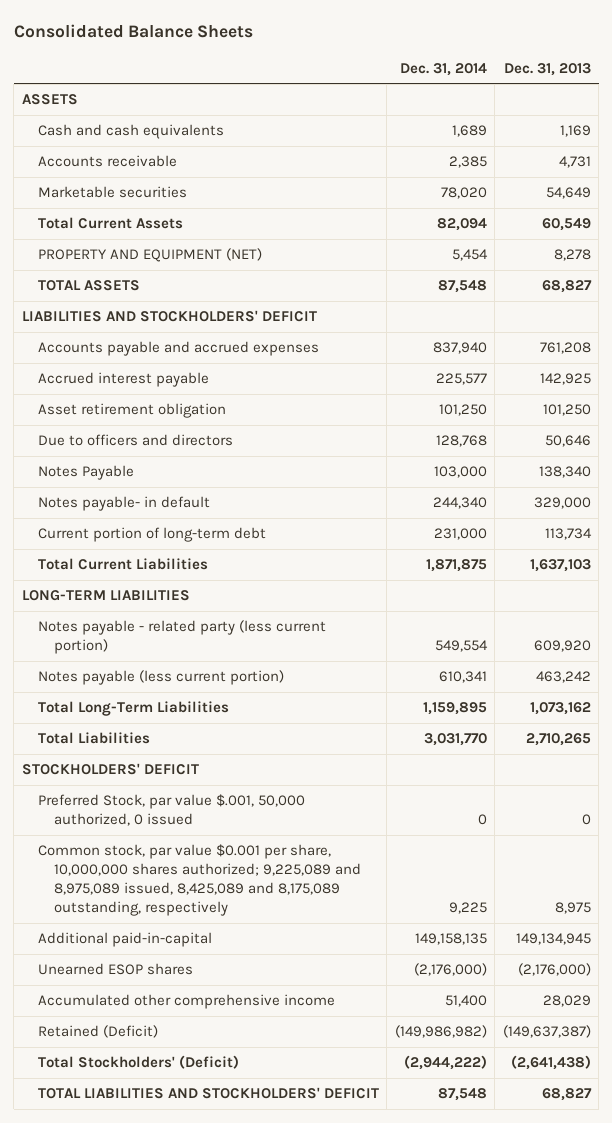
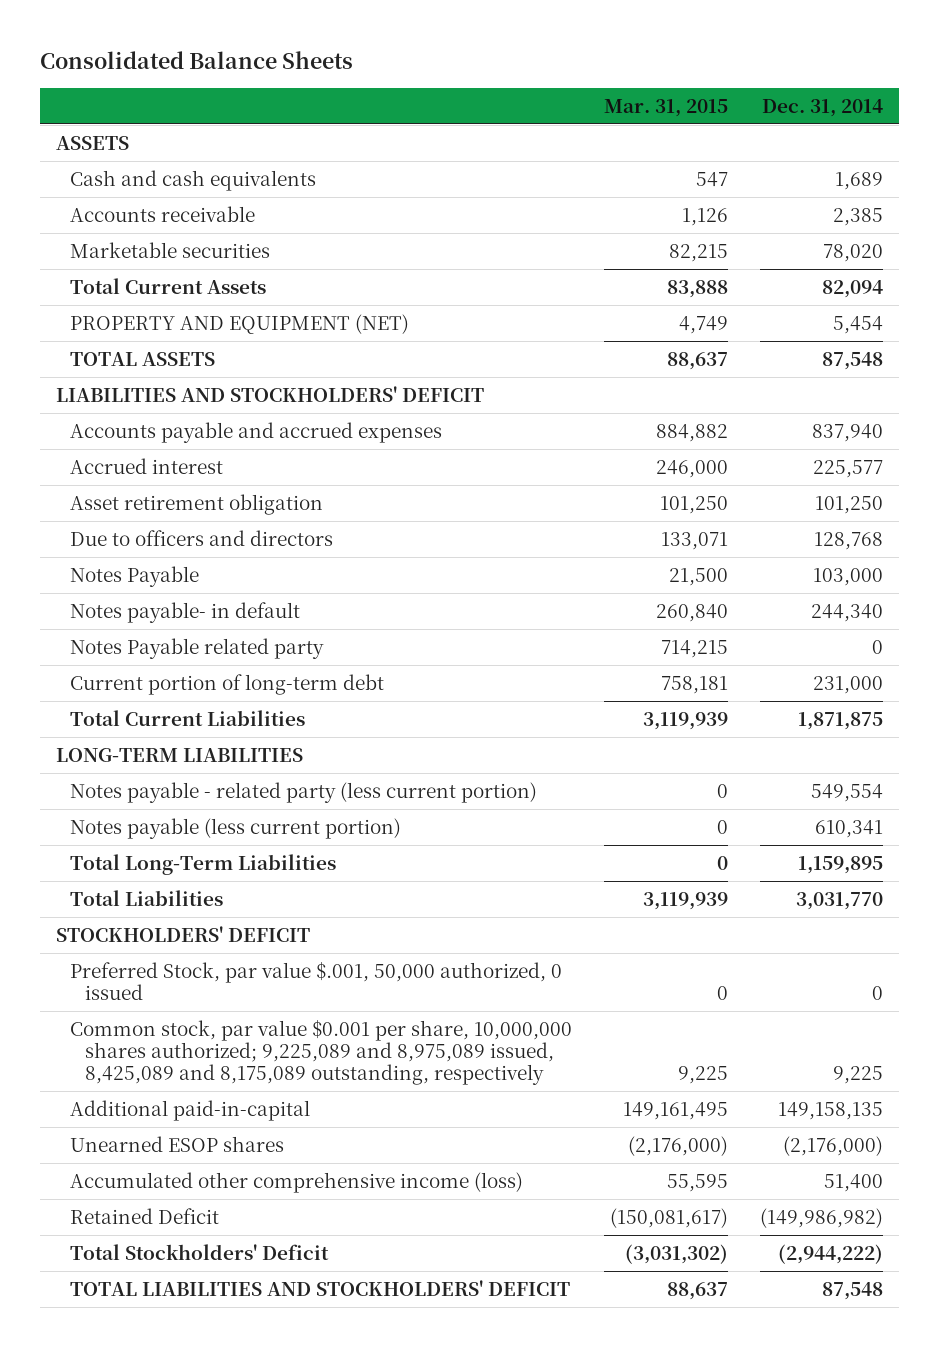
[503,62,591,76] Dec. 31, 2013 -> none
none -> [604,98,729,117] Mar. 31, 2015
[37,372,209,388] Accrued interest payable -> [70,458,224,475] Accrued interest
none -> [70,638,325,660] Notes Payable related party
[37,994,335,1010] Accumulated other comprehensive income -> [70,1172,524,1194] Accumulated other comprehensive income (loss)
[37,1025,158,1039] Retained (Deficit) -> [70,1208,220,1225] Retained Deficit
[37,1055,239,1070] Total Stockholders' (Deficit) -> [70,1244,330,1261] Total Stockholders' Deficit

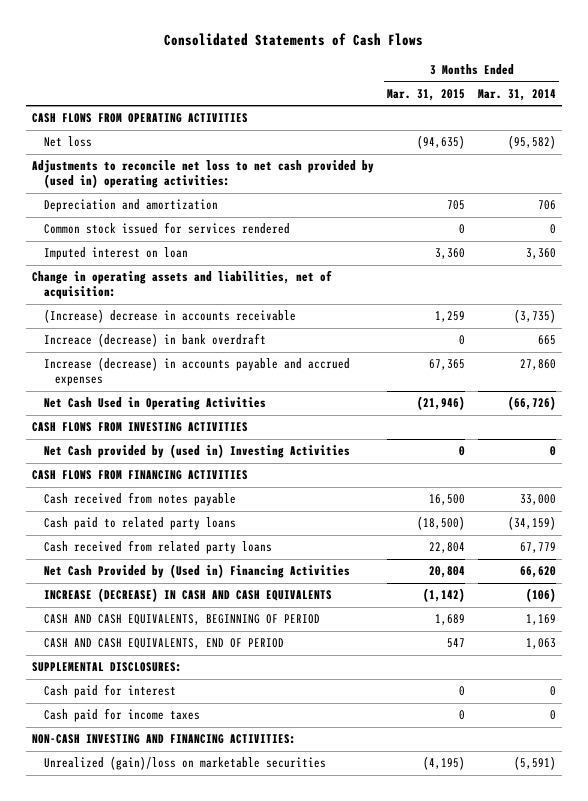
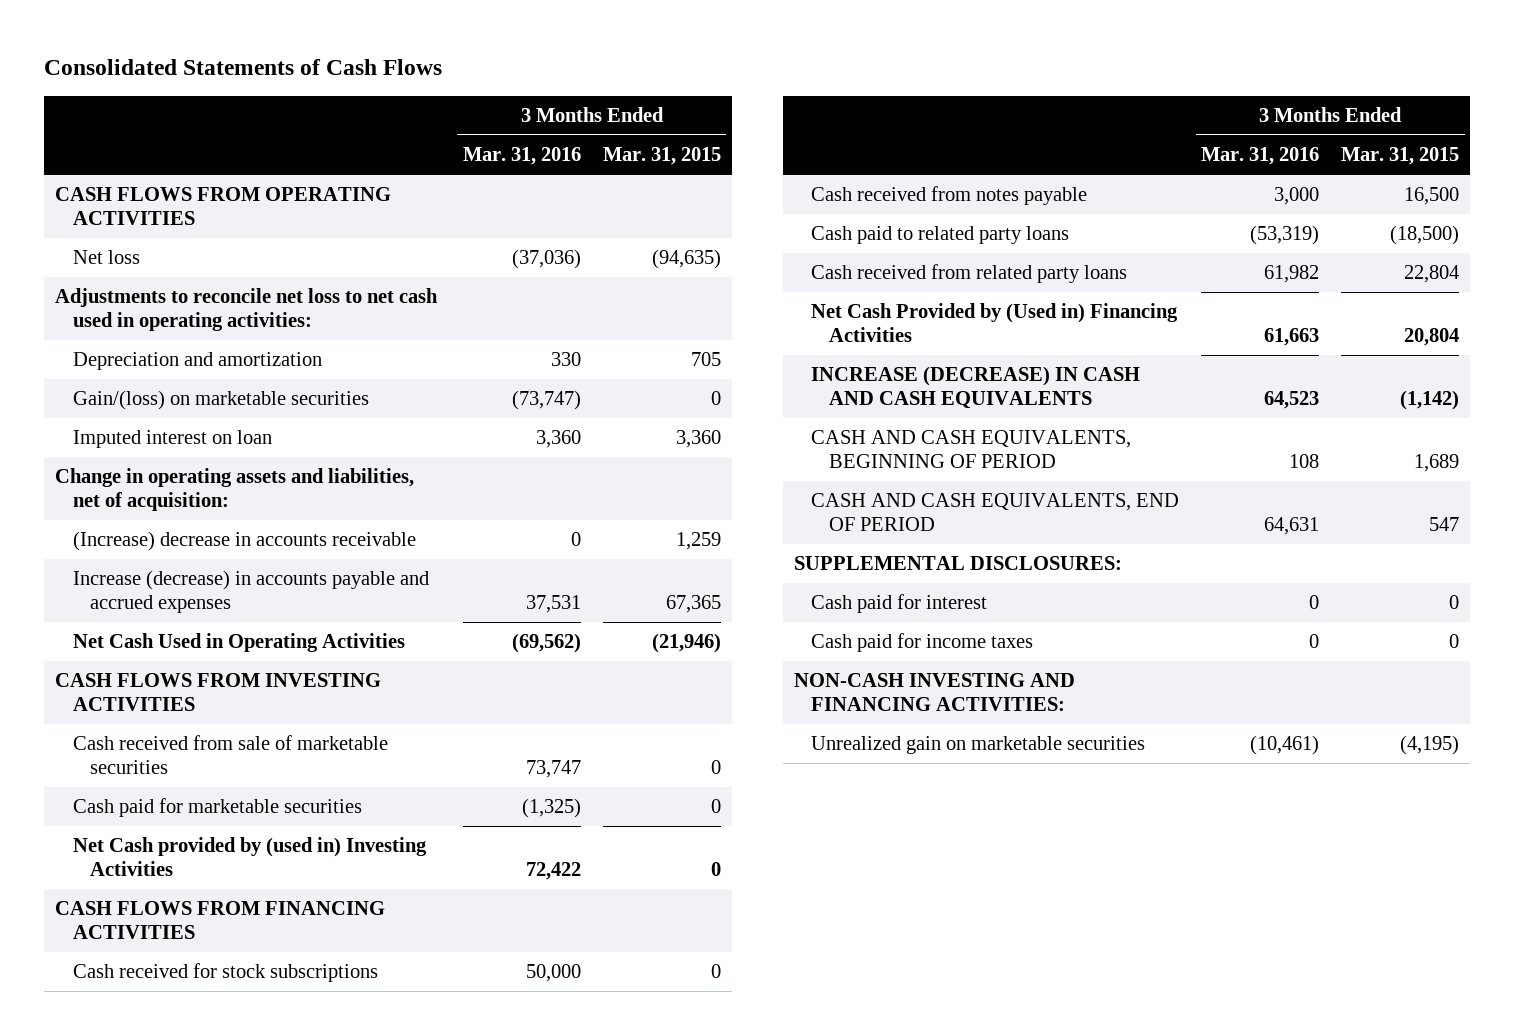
[478,88,557,101] Mar. 31, 2014 -> none
none -> [462,147,581,166] Mar. 31, 2016
[32,160,375,189] Adjustments to reconcile net loss to net cash provided by (used in) operating activities: -> [55,288,439,332] Adjustments to reconcile net loss to net cash used in operating activities:
[43,222,290,235] Common stock issued for services rendered -> none
none -> [72,390,369,411] Gain/(loss) on marketable securities
[43,333,266,348] Increace (decrease) in bank overdraft -> none
none -> [72,735,388,775] Cash received from sale of marketable securities
none -> [72,798,362,818] Cash paid for marketable securities
none -> [72,963,378,983] Cash received for stock subscriptions
[43,756,326,771] Unrealized (gain)/loss on marketable securities -> [811,736,1146,755] Unrealized gain on marketable securities

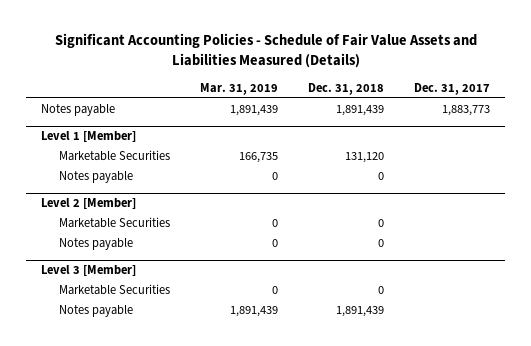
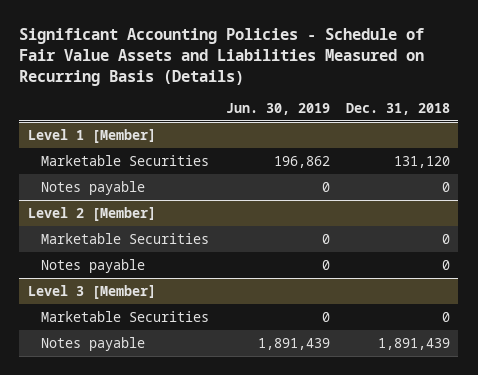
[54,33,477,69] Significant Accounting Policies - Schedule of Fair Value Assets and Liabilities Measured (Details) -> [19,28,425,86] Significant Accounting Policies - Schedule of Fair Value Assets and Liabilities Measured on Recurring Basis (Details)
[200,82,279,95] Mar. 31, 2019 -> none
[414,82,491,95] Dec. 31, 2017 -> none
none -> [225,102,330,115] Jun. 30, 2019
[40,104,115,117] Notes payable -> none

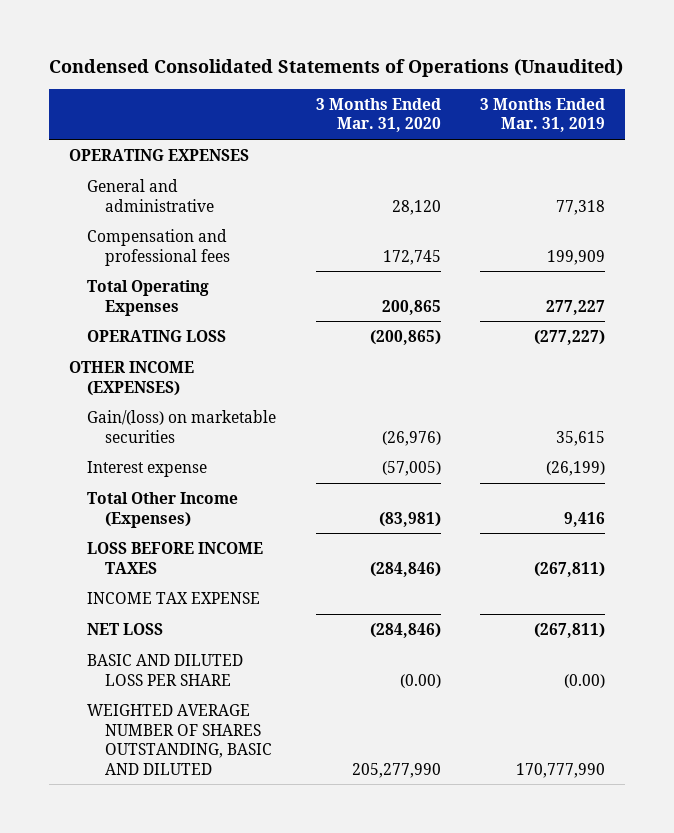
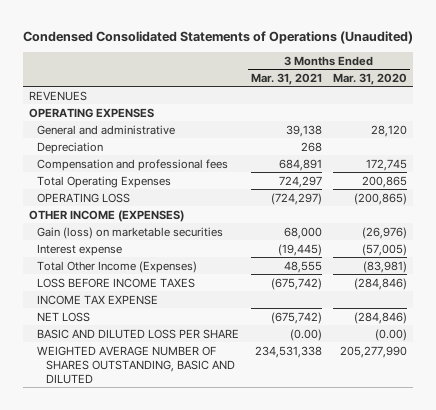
[480,97,606,133] 3 Months Ended Mar. 31, 2019 -> none
none -> [250,72,322,85] Mar. 31, 2021
none -> [28,90,87,101] REVENUES
none -> [37,141,104,154] Depreciation
[87,410,277,443] Gain/(loss) on marketable securities -> [37,226,224,239] Gain (loss) on marketable securities

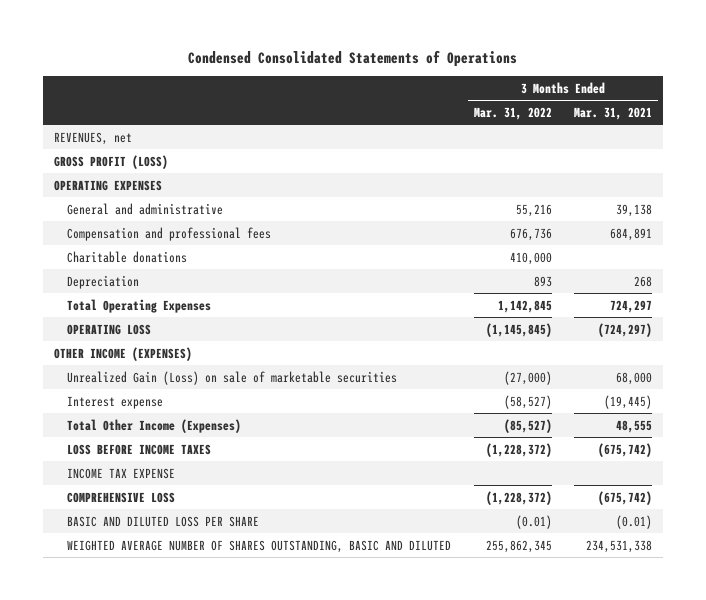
[22,30,413,44] Condensed Consolidated Statements of Operations (Unaudited) -> [188,50,518,68] Condensed Consolidated Statements of Operations
[333,72,408,85] Mar. 31, 2020 -> none
none -> [473,106,552,120] Mar. 31, 2022
[28,90,87,101] REVENUES -> [53,131,132,145] REVENUES, net
none -> [53,154,168,169] GROSS PROFIT (LOSS)
none -> [67,250,188,263] Charitable donations
[37,141,104,154] Depreciation -> [67,274,140,289] Depreciation
[37,226,224,239] Gain (loss) on marketable securities -> [67,370,398,385] Unrealized Gain (Loss) on sale of marketable securities
[37,311,91,322] NET LOSS -> [67,491,176,503] COMPREHENSIVE LOSS
[289,328,322,341] (0.00) -> [616,514,653,529] (0.01)

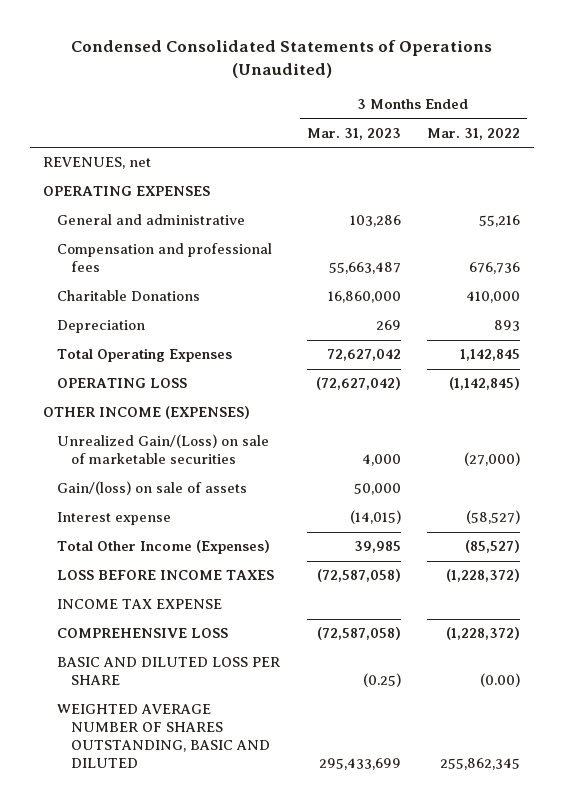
[188,50,518,68] Condensed Consolidated Statements of Operations -> [70,40,492,78] Condensed Consolidated Statements of Operations (Unaudited)
[574,106,653,120] Mar. 31, 2021 -> none
none -> [306,127,401,140] Mar. 31, 2023
[53,154,168,169] GROSS PROFIT (LOSS) -> none
[67,250,188,263] Charitable donations -> [56,290,200,302] Charitable Donations
[485,322,552,337] (1,145,845) -> [449,377,521,391] (1,142,845)
[67,370,398,385] Unrealized Gain (Loss) on sale of marketable securities -> [56,434,269,465] Unrealized Gain/(Loss) on sale of marketable securities
none -> [56,481,247,496] Gain/(loss) on sale of assets
[515,514,552,529] (0.01) -> [480,673,521,688] (0.00)

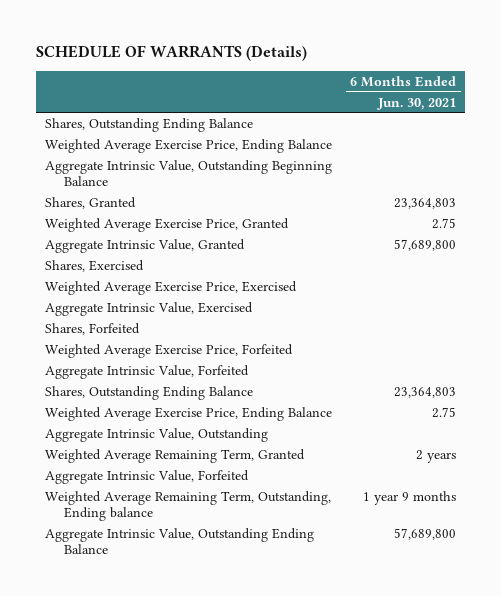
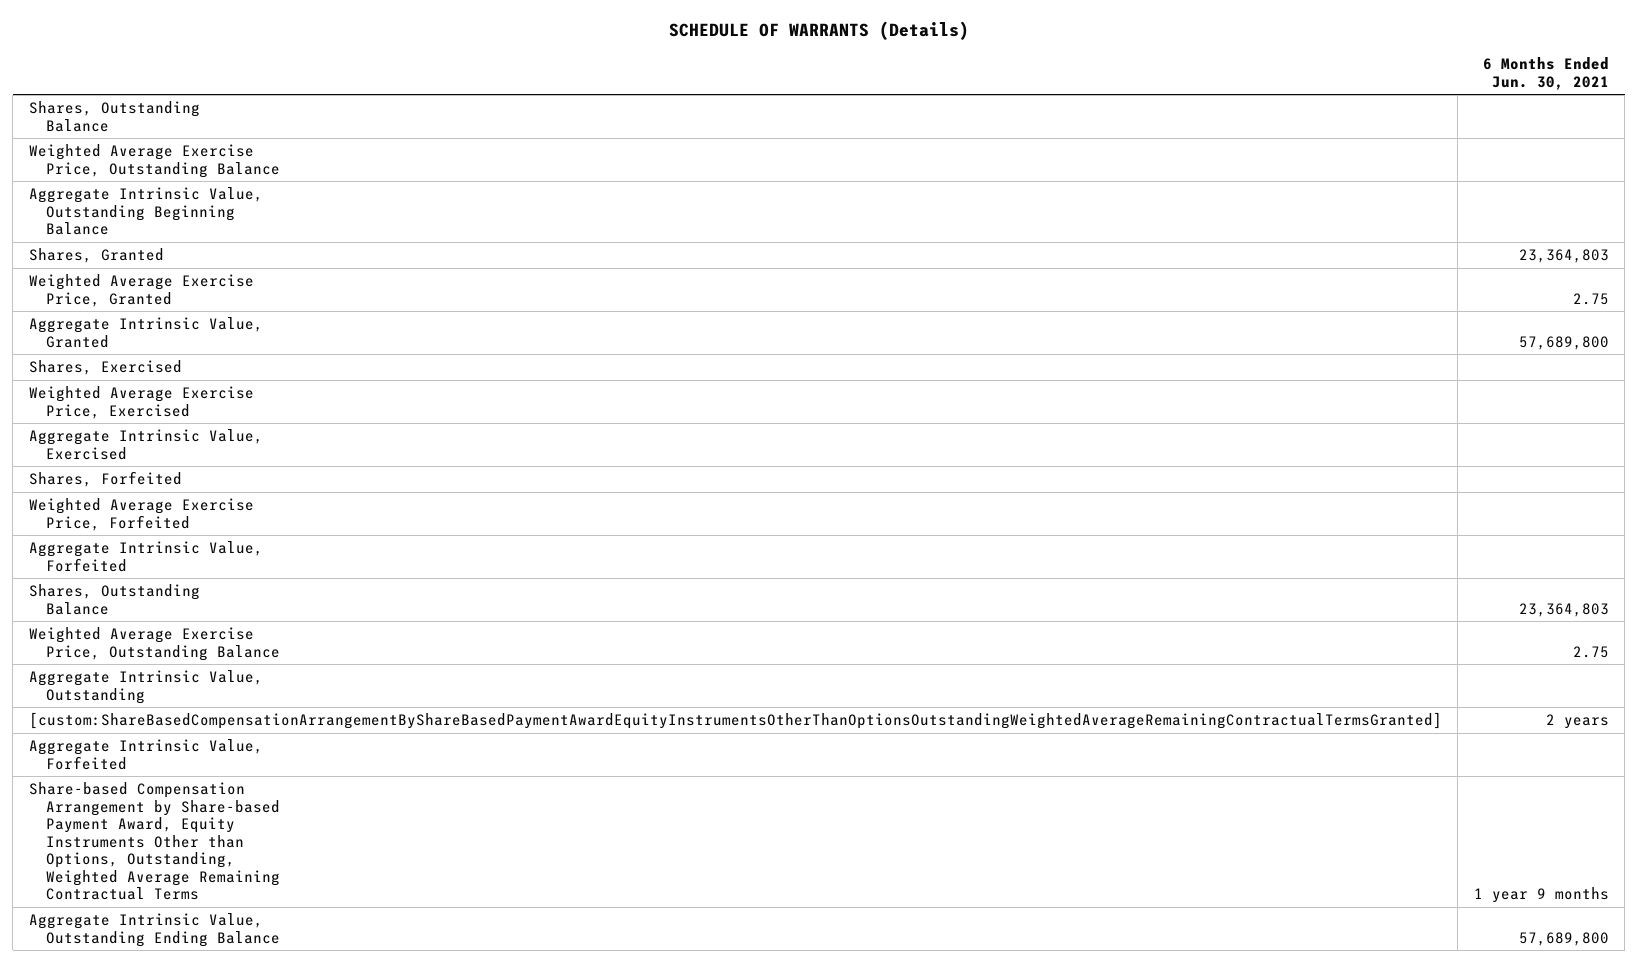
[44,117,253,132] Shares, Outstanding Ending Balance -> [28,101,200,132] Shares, Outstanding Balance
[44,138,332,153] Weighted Average Exercise Price, Ending Balance -> [28,144,281,178] Weighted Average Exercise Price, Outstanding Balance
[44,385,253,400] Shares, Outstanding Ending Balance -> [28,584,200,615] Shares, Outstanding Balance
[44,406,332,421] Weighted Average Exercise Price, Ending Balance -> [28,627,281,661] Weighted Average Exercise Price, Outstanding Balance
[44,448,305,463] Weighted Average Remaining Term, Granted -> [28,712,1442,730] [custom:ShareBasedCompensationArrangementByShareBasedPaymentAwardEquityInstrumentsOtherThanOptionsOutstandingWeightedAverageRemainingContractualTermsGranted]
[44,490,331,521] Weighted Average Remaining Term, Outstanding, Ending balance -> [28,782,281,901] Share-based Compensation Arrangement by Share-based Payment Award, Equity Instruments Other than Options, Outstanding, Weighted Average Remaining Contractual Terms

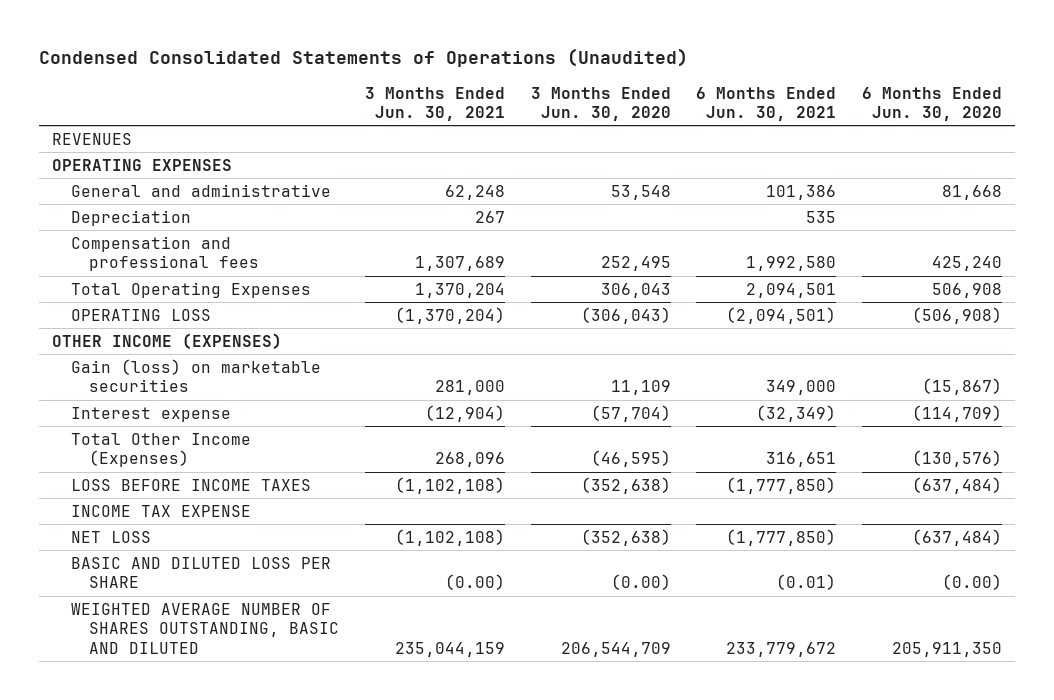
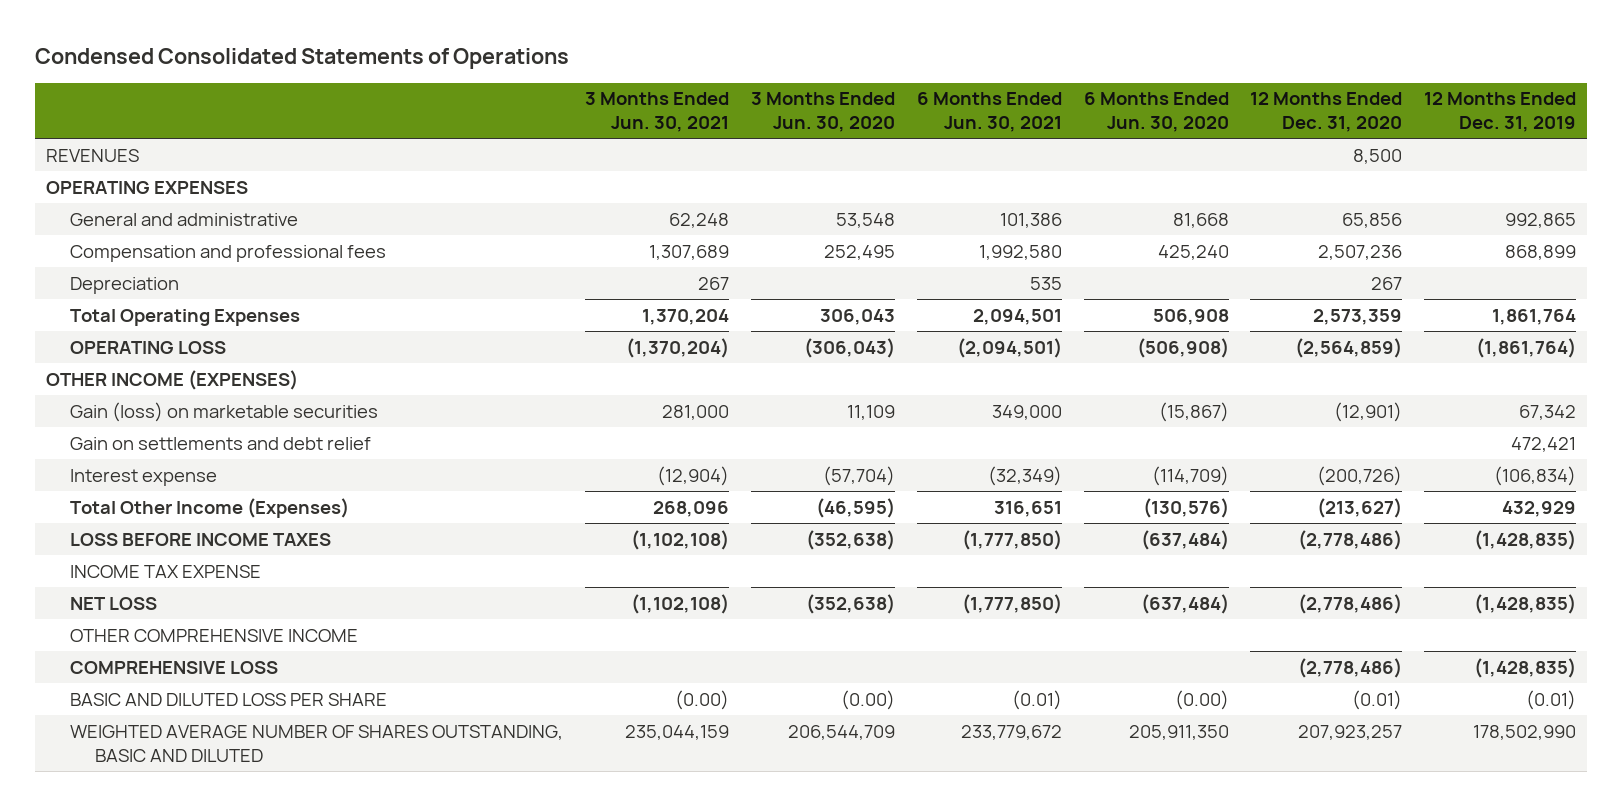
[39,47,689,67] Condensed Consolidated Statements of Operations (Unaudited) -> [35,48,570,70] Condensed Consolidated Statements of Operations
none -> [1250,92,1403,133] 12 Months Ended Dec. 31, 2020
none -> [1424,92,1577,133] 12 Months Ended Dec. 31, 2019
[70,209,191,226] Depreciation -> [70,276,180,294] Depreciation
none -> [70,436,372,450] Gain on settlements and debt relief
none -> [70,628,359,642] OTHER COMPREHENSIVE INCOME
none -> [70,660,279,674] COMPREHENSIVE LOSS

